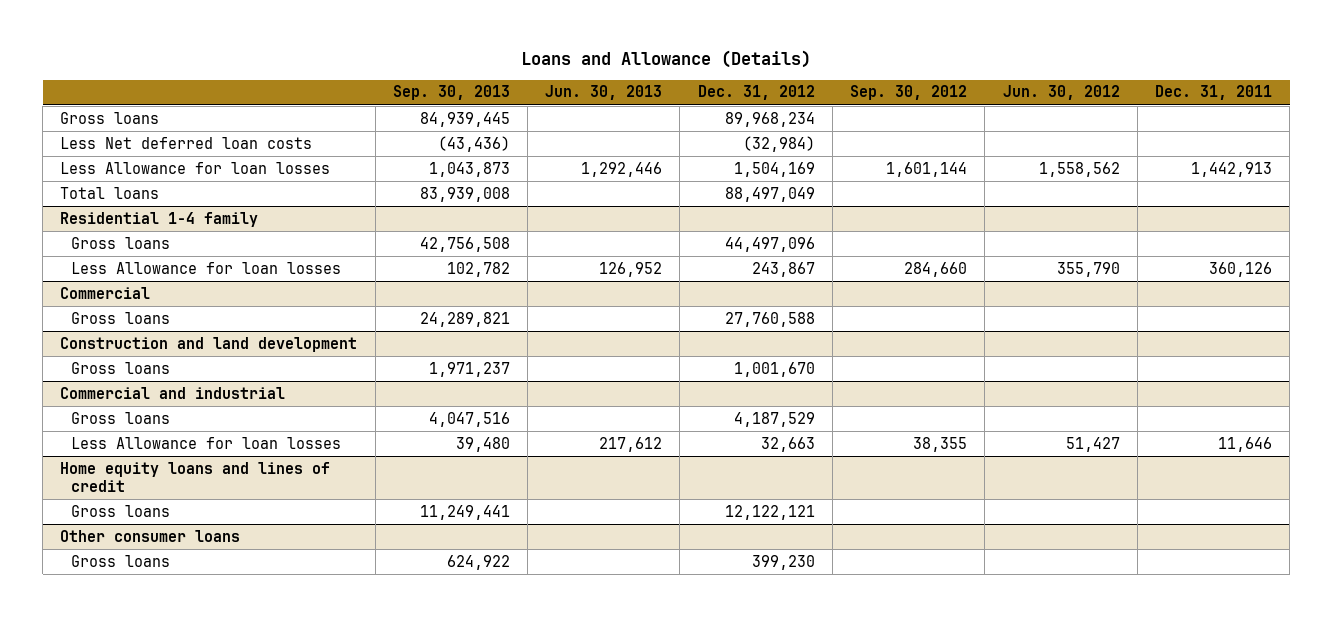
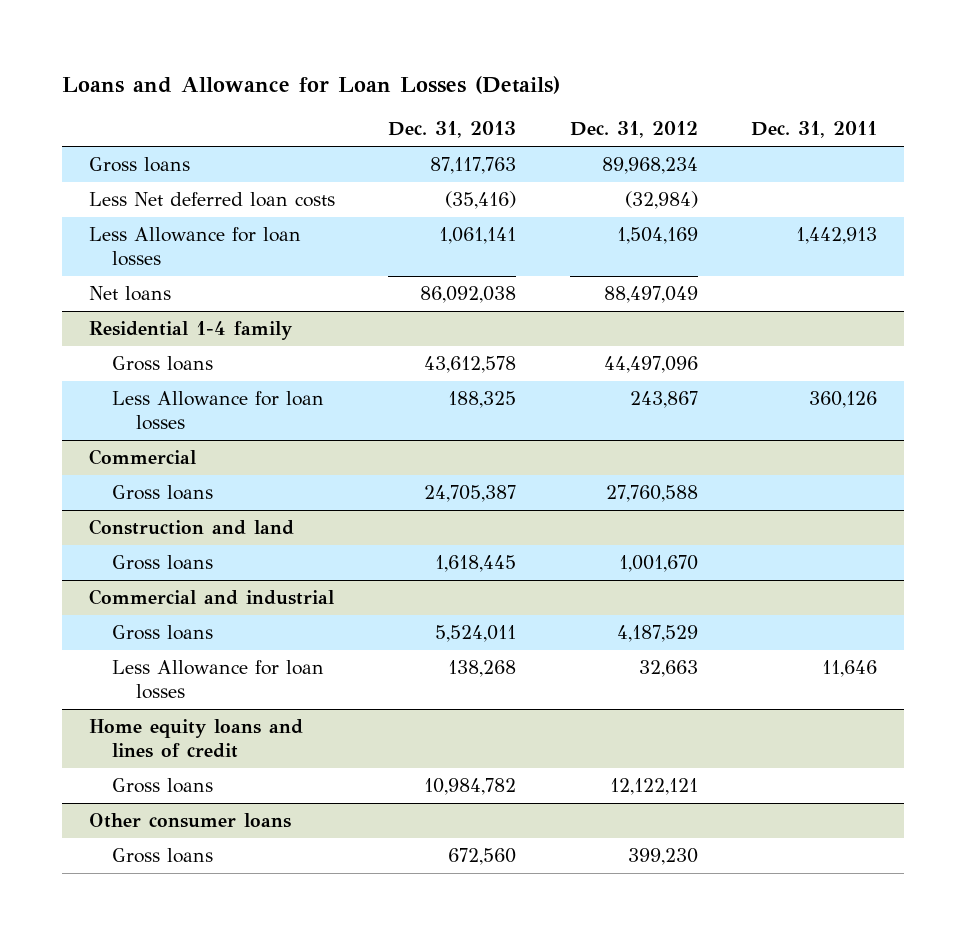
[521,50,812,69] Loans and Allowance (Details) -> [61,75,560,94] Loans and Allowance for Loan Losses (Details)
[392,85,510,101] Sep. 30, 2013 -> none
[545,85,663,101] Jun. 30, 2013 -> none
[850,85,968,101] Sep. 30, 2012 -> none
[1002,85,1120,101] Jun. 30, 2012 -> none
none -> [388,121,517,139] Dec. 31, 2013
[60,186,160,199] Total loans -> [88,286,171,302] Net loans
[60,336,358,352] Construction and land development -> [88,519,294,536] Construction and land

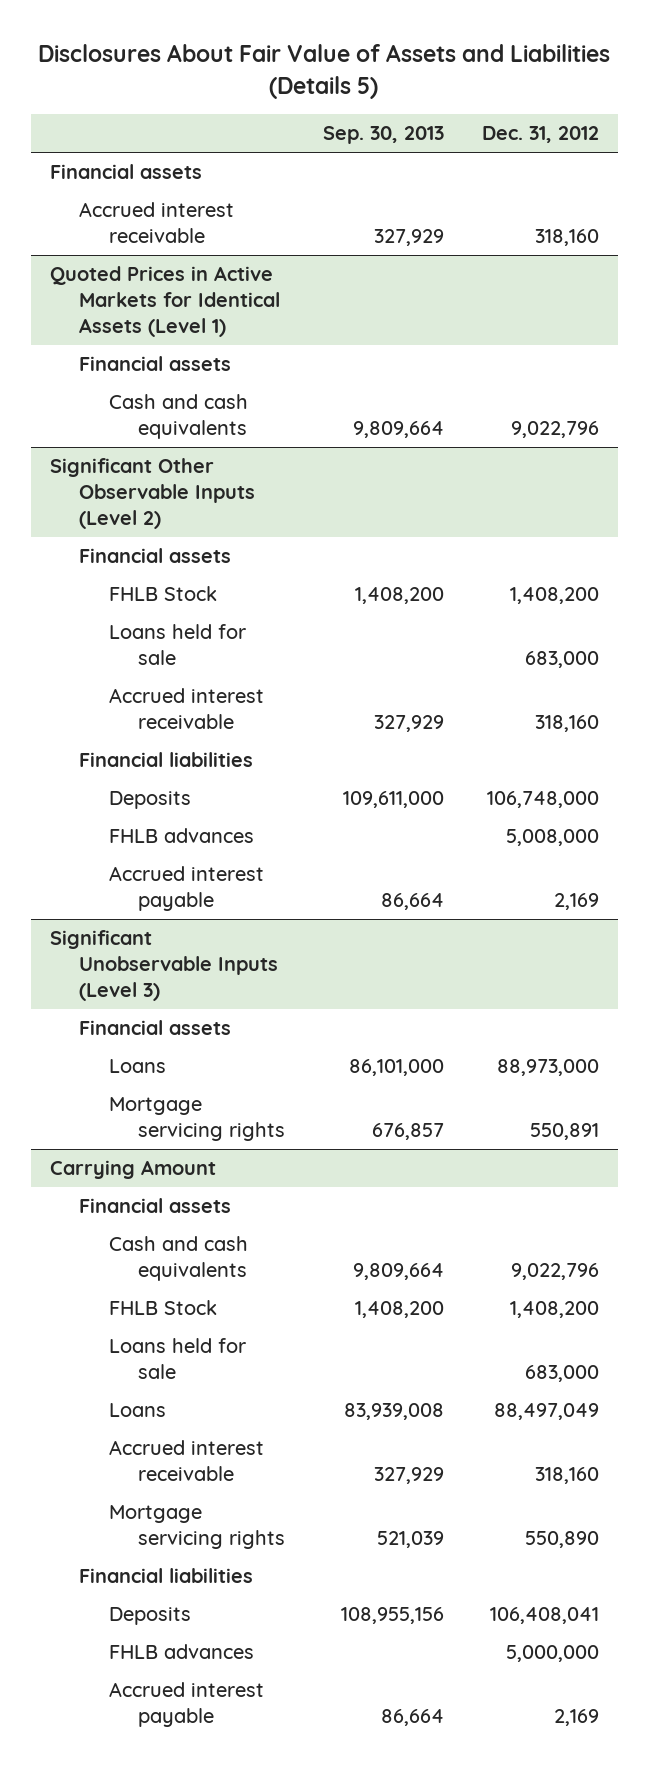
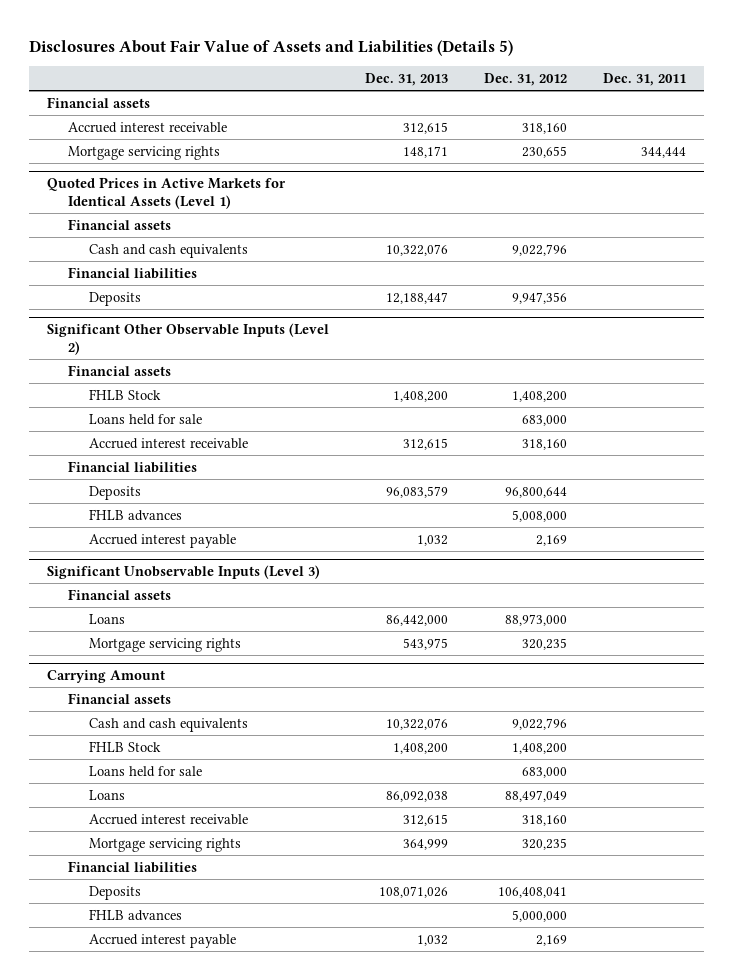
[323,126,445,145] Sep. 30, 2013 -> none
none -> [365,73,449,87] Dec. 31, 2013
none -> [603,73,687,87] Dec. 31, 2011
none -> [67,145,220,160] Mortgage servicing rights
none -> [67,266,197,279] Financial liabilities
none -> [88,291,141,306] Deposits
[487,791,600,809] 106,748,000 -> [505,486,568,498] 96,800,644
[530,1123,600,1141] 550,891 -> [522,637,568,650] 320,235
[525,1531,600,1549] 550,890 -> [522,837,568,850] 320,235

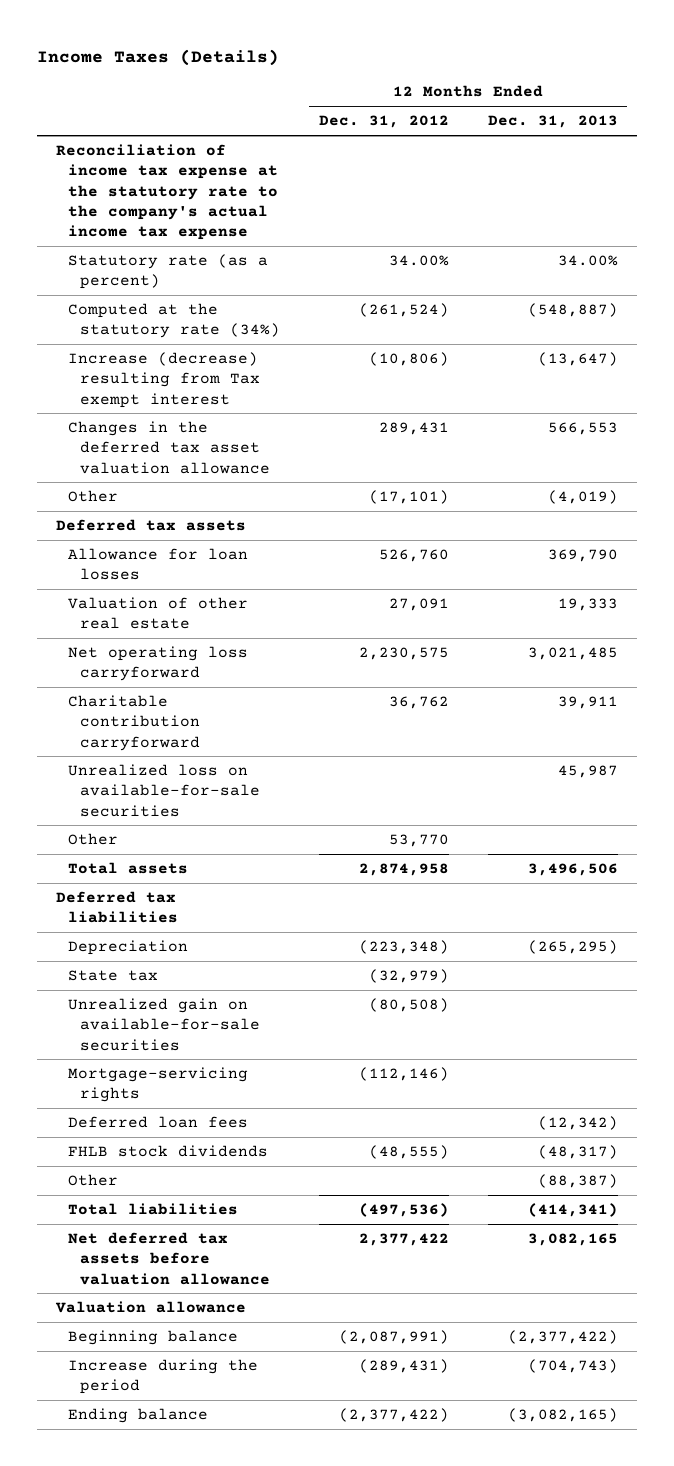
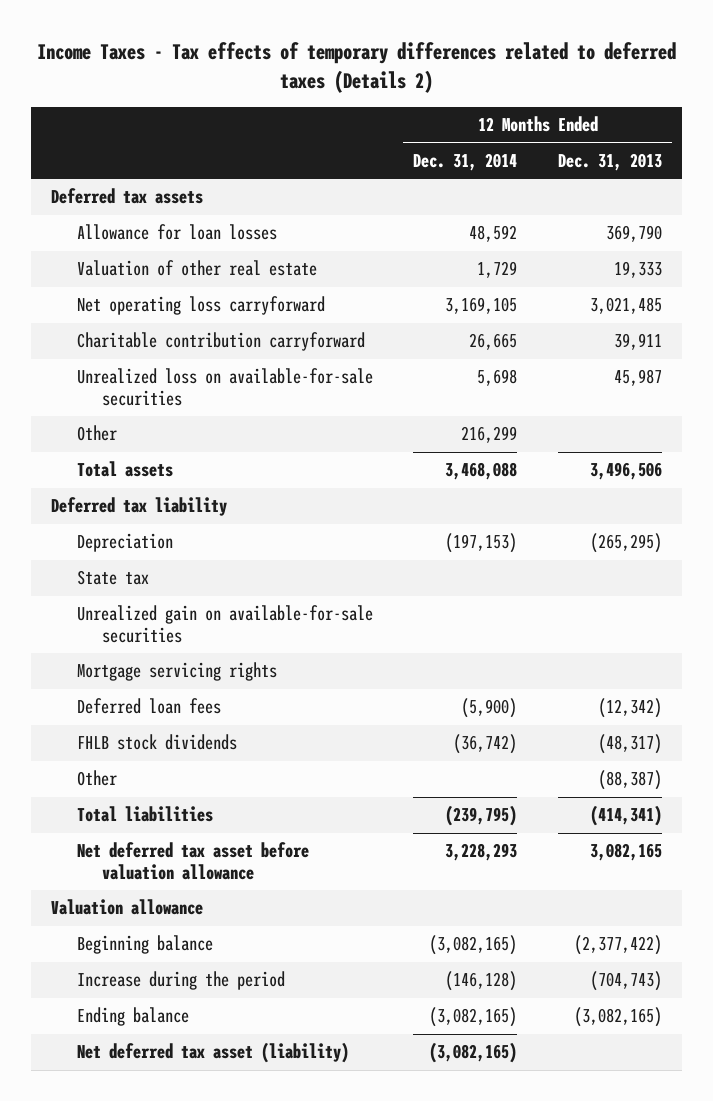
[37,48,280,66] Income Taxes (Details) -> [36,42,676,94] Income Taxes - Tax effects of temporary differences related to deferred taxes (Details 2)
[319,115,450,129] Dec. 31, 2012 -> none
none -> [413,152,518,171] Dec. 31, 2014
[56,143,279,241] Reconciliation of income tax expense at the statutory rate to the company's actual income tax expense -> none
[68,253,269,290] Statutory rate (as a percent) -> none
[68,302,281,339] Computed at the statutory rate (34%) -> none
[68,351,261,408] Increase (decrease) resulting from Tax exempt interest -> none
[68,420,271,474] Changes in the deferred tax asset valuation allowance -> none
[68,489,119,502] Other -> none
[56,890,179,924] Deferred tax liabilities -> [51,497,228,517] Deferred tax liability
[68,1066,249,1103] Mortgage-servicing rights -> [76,662,277,682] Mortgage servicing rights
[68,1231,271,1285] Net deferred tax assets before valuation allowance -> [76,842,309,880] Net deferred tax asset before valuation allowance
none -> [76,1042,349,1064] Net deferred tax asset (liability)

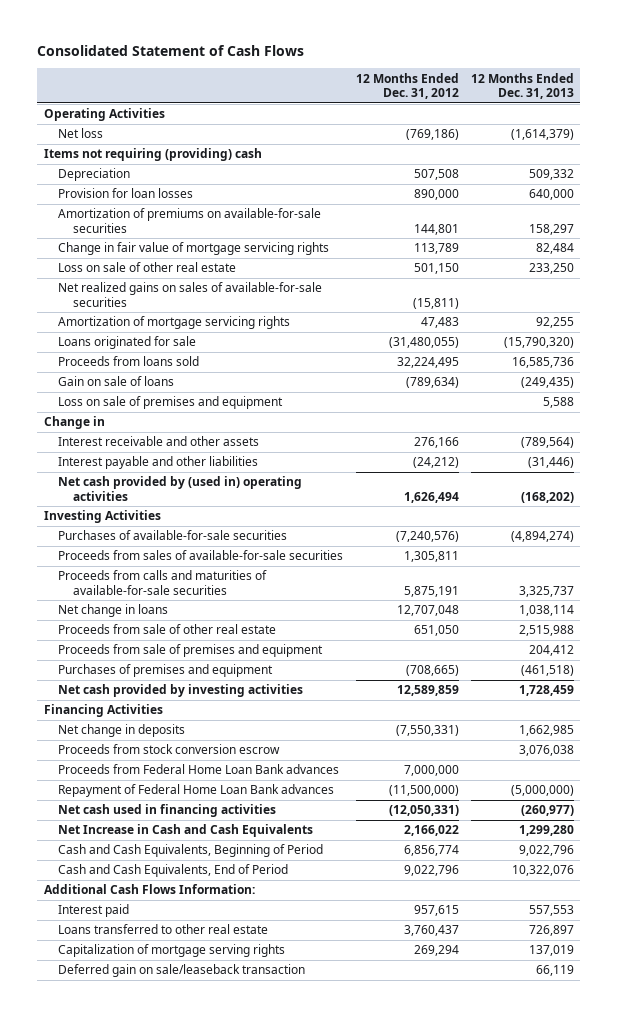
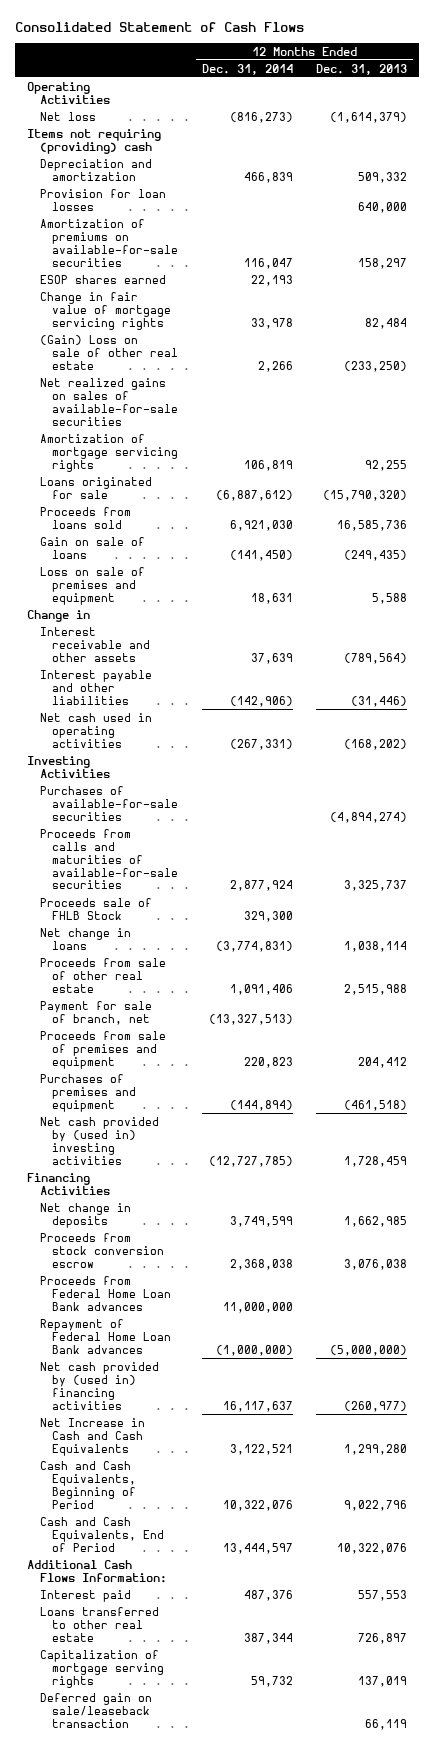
[355,72,459,100] 12 Months Ended Dec. 31, 2012 -> none
none -> [201,63,293,75] Dec. 31, 2014
[58,168,131,182] Depreciation -> [39,158,152,181] Depreciation and amortization
none -> [39,274,166,284] ESOP shares earned
[58,262,237,273] Loss on sale of other real estate -> [39,334,179,370] (Gain) Loss on sale of other real estate
[529,263,575,275] 233,250 -> [344,360,408,372] (233,250)
[58,476,303,501] Net cash provided by (used in) operating activities -> [39,712,152,748] Net cash used in operating activities
[58,550,344,561] Proceeds from sales of available-for-sale securities -> none
none -> [39,897,152,920] Proceeds sale of FHLB Stock
none -> [39,1000,152,1025] Payment for sale of branch, net
[58,684,304,698] Net cash provided by investing activities -> [39,1116,159,1165] Net cash provided by (used in) investing activities
[58,804,277,818] Net cash used in financing activities -> [39,1361,159,1410] Net cash provided by (used in) financing activities

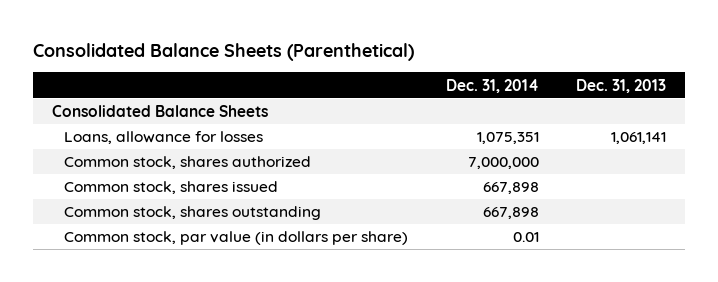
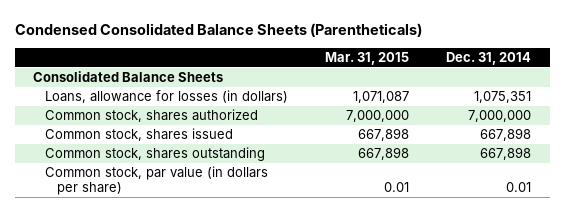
[33,43,415,62] Consolidated Balance Sheets (Parenthetical) -> [14,22,422,37] Condensed Consolidated Balance Sheets (Parentheticals)
[576,78,667,93] Dec. 31, 2013 -> none
none -> [325,51,410,65] Mar. 31, 2015
[63,131,263,145] Loans, allowance for losses -> [45,90,289,104] Loans, allowance for losses (in dollars)

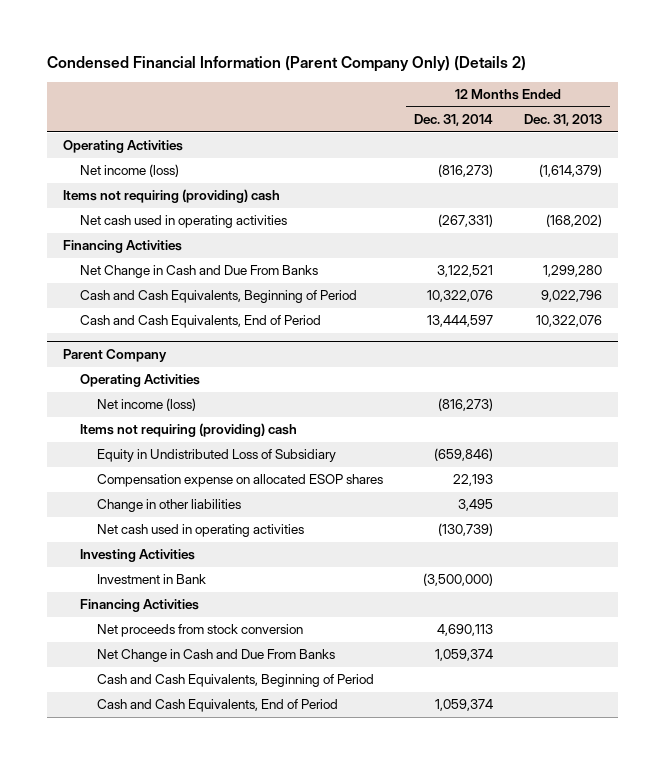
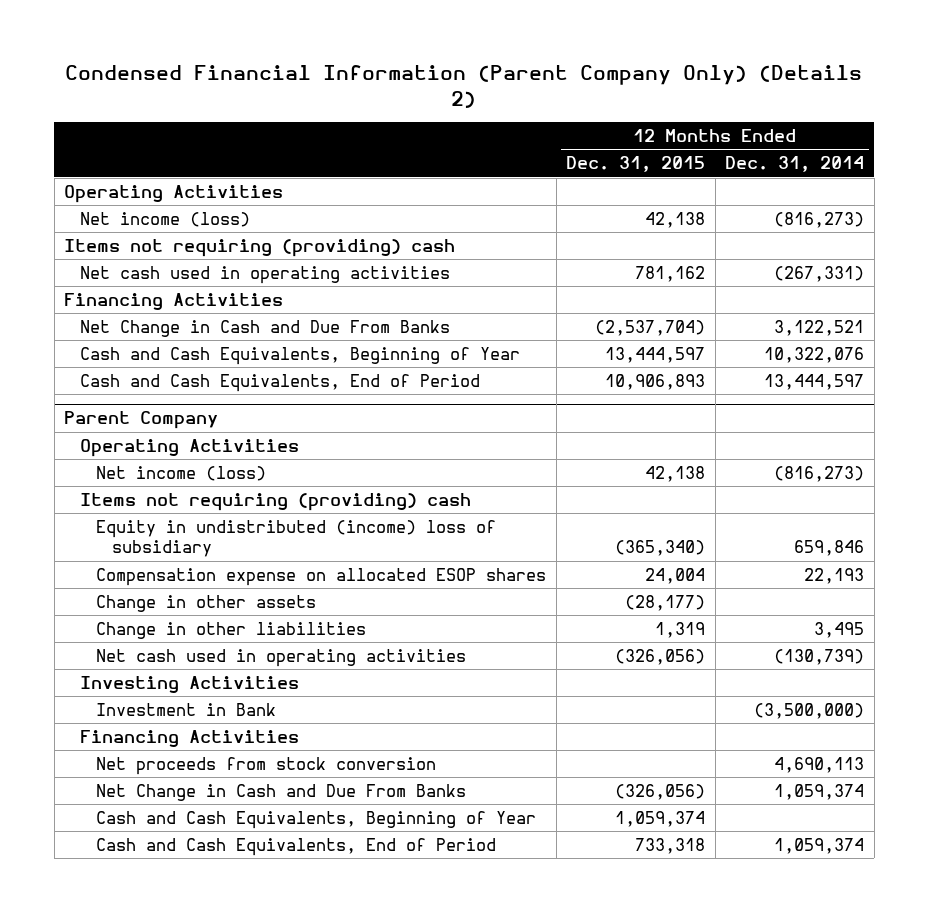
[524,114,603,127] Dec. 31, 2013 -> none
none -> [566,156,706,173] Dec. 31, 2015
[79,290,357,304] Cash and Cash Equivalents, Beginning of Period -> [80,346,521,365] Cash and Cash Equivalents, Beginning of Year
[96,449,336,463] Equity in Undistributed Loss of Subsidiary -> [96,519,497,558] Equity in undistributed (income) loss of subsidiary
[434,448,494,462] (659,846) -> [794,540,865,557] 659,846
none -> [96,594,317,612] Change in other assets
[96,674,374,688] Cash and Cash Equivalents, Beginning of Period -> [96,810,537,829] Cash and Cash Equivalents, Beginning of Year

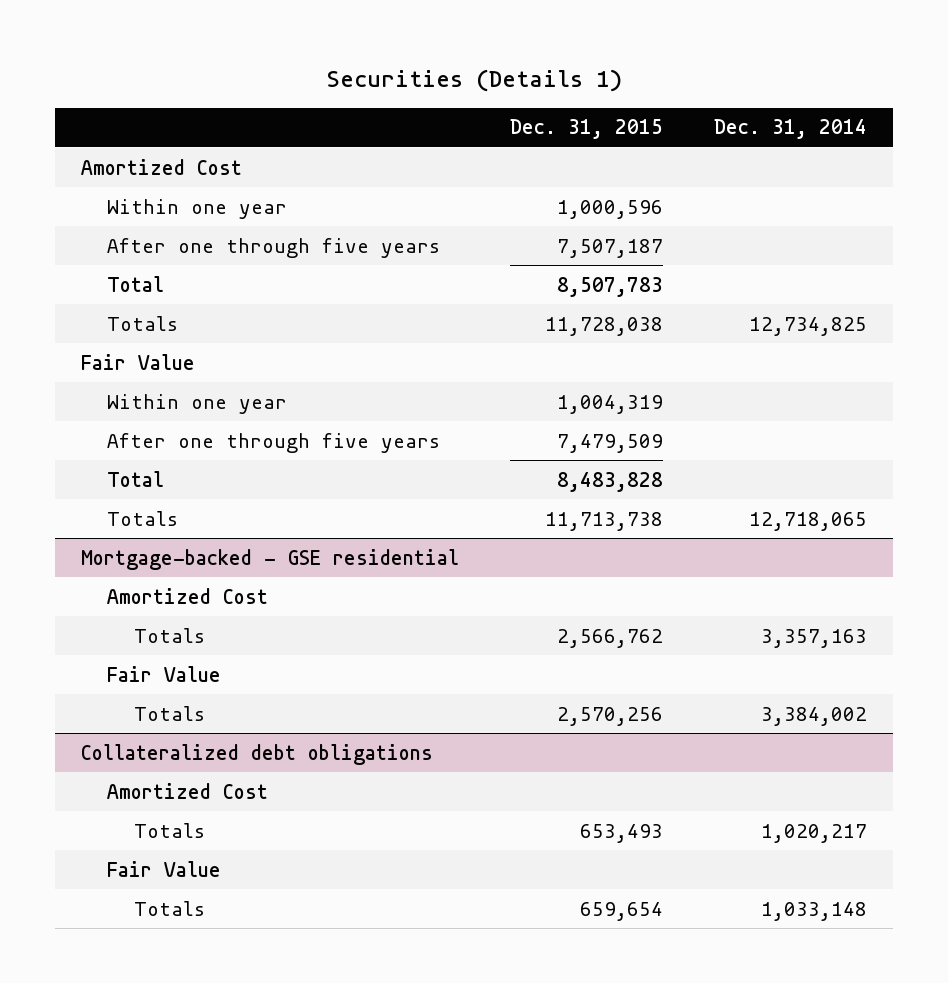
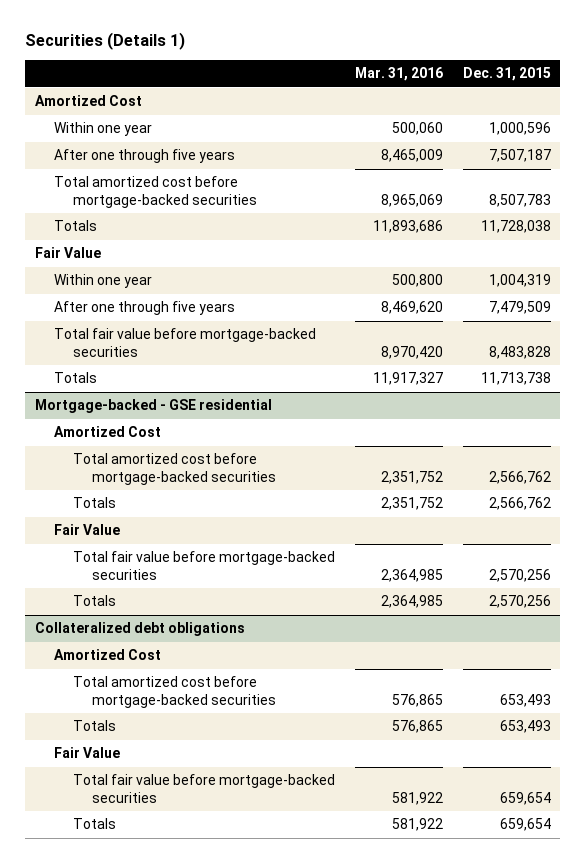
[714,119,868,140] Dec. 31, 2014 -> none
none -> [354,67,443,82] Mar. 31, 2016
[107,275,165,292] Total -> [53,176,257,209] Total amortized cost before mortgage-backed securities
[107,470,165,487] Total -> [53,328,316,358] Total fair value before mortgage-backed securities
none -> [72,453,276,486] Total amortized cost before mortgage-backed securities
none -> [72,551,335,581] Total fair value before mortgage-backed securities
none -> [72,676,276,709] Total amortized cost before mortgage-backed securities
none -> [72,774,335,804] Total fair value before mortgage-backed securities

